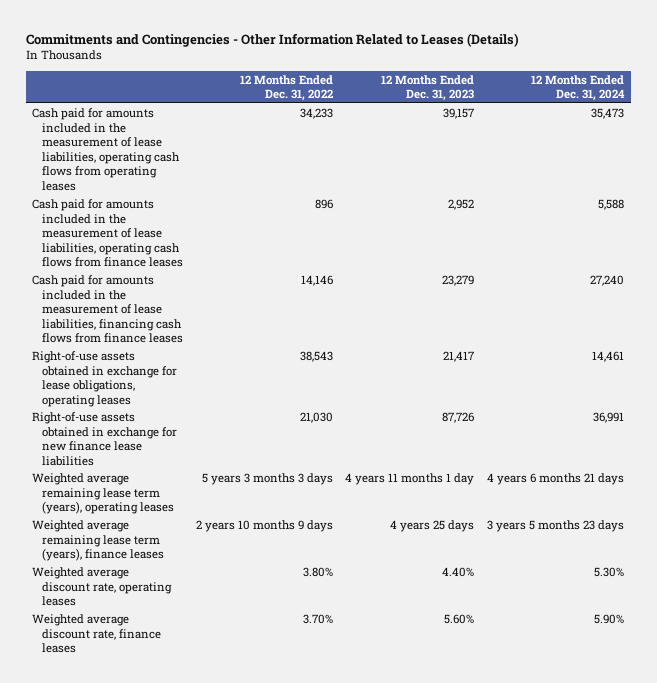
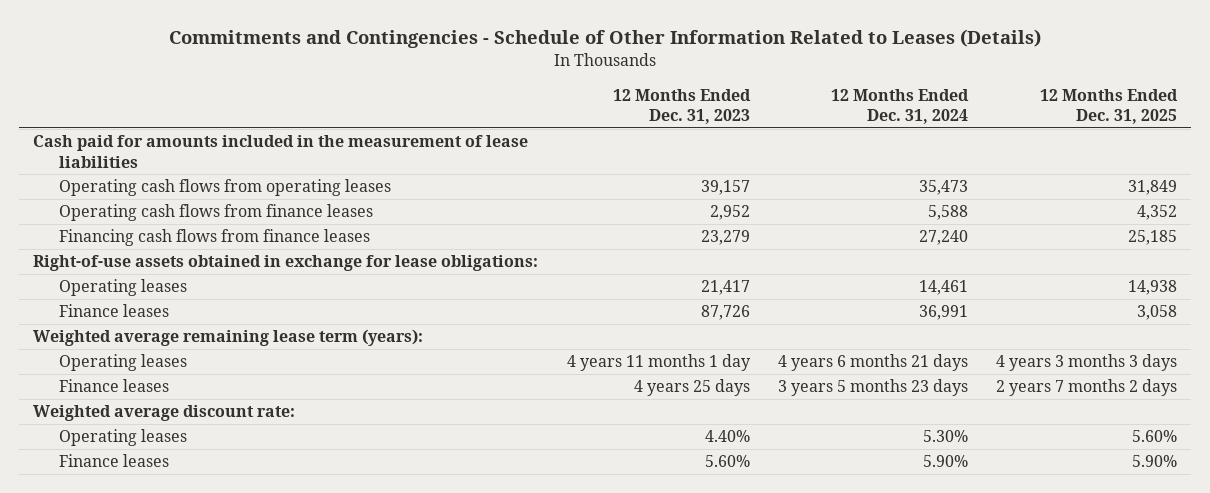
[25,32,519,47] Commitments and Contingencies - Other Information Related to Leases (Details) -> [169,29,1042,49] Commitments and Contingencies - Schedule of Other Information Related to Leases (Details)
[239,74,333,102] 12 Months Ended Dec. 31, 2022 -> none
none -> [1040,88,1179,125] 12 Months Ended Dec. 31, 2025
none -> [33,135,529,168] Cash paid for amounts included in the measurement of lease liabilities
[32,107,180,191] Cash paid for amounts included in the measurement of lease liabilities, operating cash flows from operating leases -> [59,179,392,197] Operating cash flows from operating leases
[32,198,183,268] Cash paid for amounts included in the measurement of lease liabilities, operating cash flows from finance leases -> [59,204,374,222] Operating cash flows from finance leases
[32,274,183,344] Cash paid for amounts included in the measurement of lease liabilities, financing cash flows from finance leases -> [59,229,371,247] Financing cash flows from finance leases
none -> [33,255,539,272] Right-of-use assets obtained in exchange for lease obligations:
[32,350,177,407] Right-of-use assets obtained in exchange for lease obligations, operating leases -> [59,279,188,297] Operating leases
[32,411,177,466] Right-of-use assets obtained in exchange for new finance lease liabilities -> [59,304,170,318] Finance leases
none -> [33,329,424,347] Weighted average remaining lease term (years):
[32,472,174,515] Weighted average remaining lease term (years), operating leases -> [59,354,188,372] Operating leases
[32,519,164,562] Weighted average remaining lease term (years), finance leases -> [59,379,170,393] Finance leases
none -> [33,405,296,422] Weighted average discount rate:
[32,566,172,607] Weighted average discount rate, operating leases -> [59,429,188,447] Operating leases
[32,613,161,654] Weighted average discount rate, finance leases -> [59,454,170,468] Finance leases

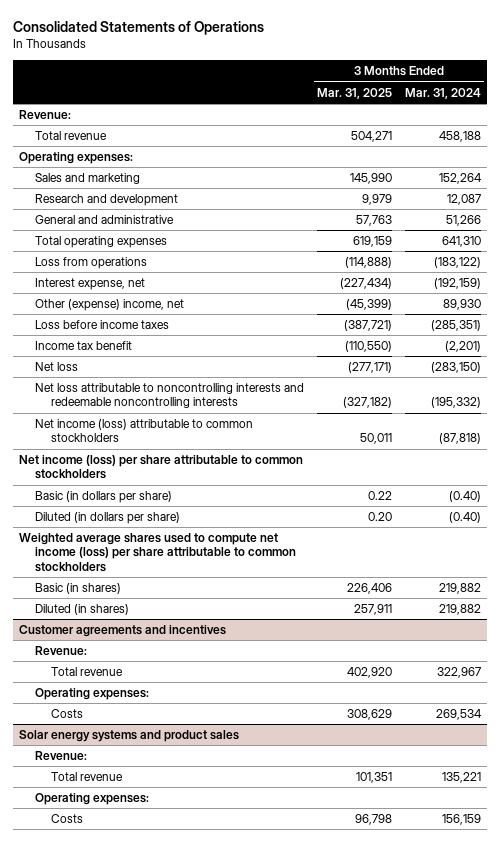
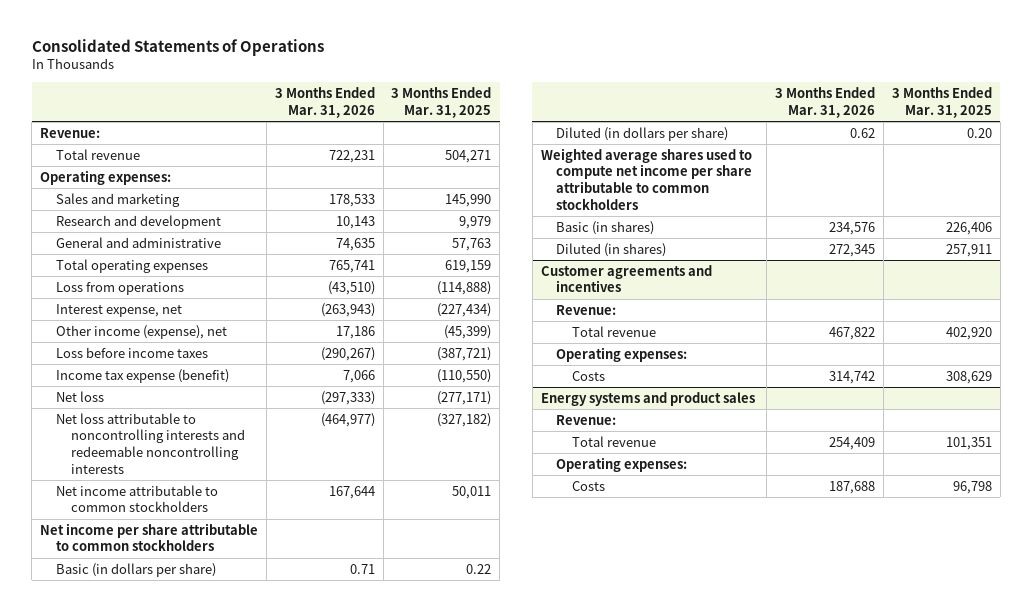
[404,87,481,99] Mar. 31, 2024 -> none
none -> [274,86,375,118] 3 Months Ended Mar. 31, 2026
[35,299,185,312] Other (expense) income, net -> [55,324,227,339] Other income (expense), net
[35,341,133,351] Income tax benefit -> [55,368,229,383] Income tax expense (benefit)
[35,419,254,443] Net income (loss) attributable to common stockholders -> [55,484,218,513] Net income attributable to common stockholders
[19,455,304,480] Net income (loss) per share attributable to common stockholders -> [40,522,259,552] Net income per share attributable to common stockholders
[19,533,297,572] Weighted average shares used to compute net income (loss) per share attributable to common stockholders -> [540,147,753,211] Weighted average shares used to compute net income per share attributable to common stockholders
[19,730,240,743] Solar energy systems and product sales -> [540,391,755,406] Energy systems and product sales

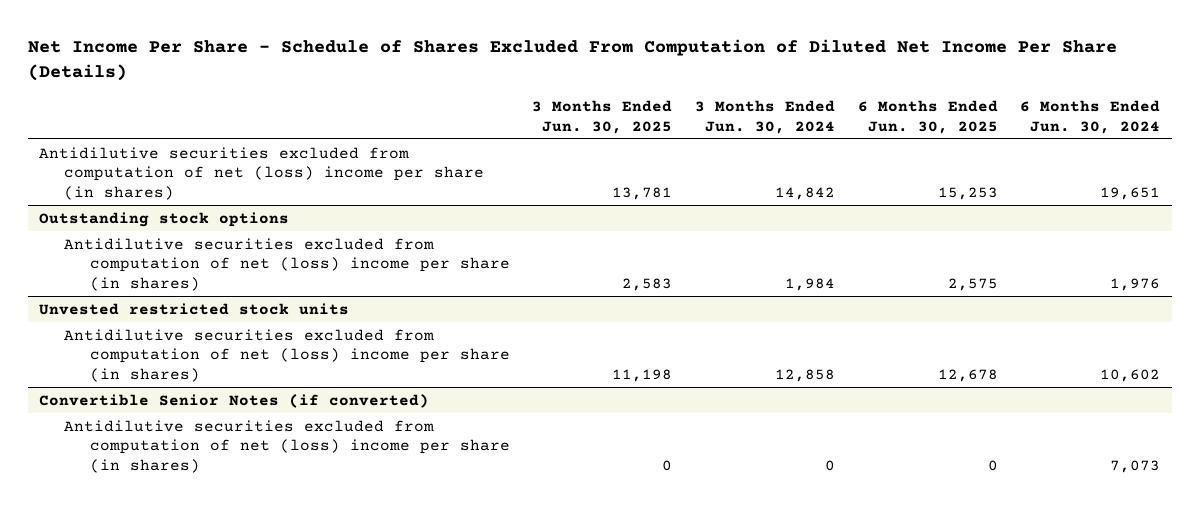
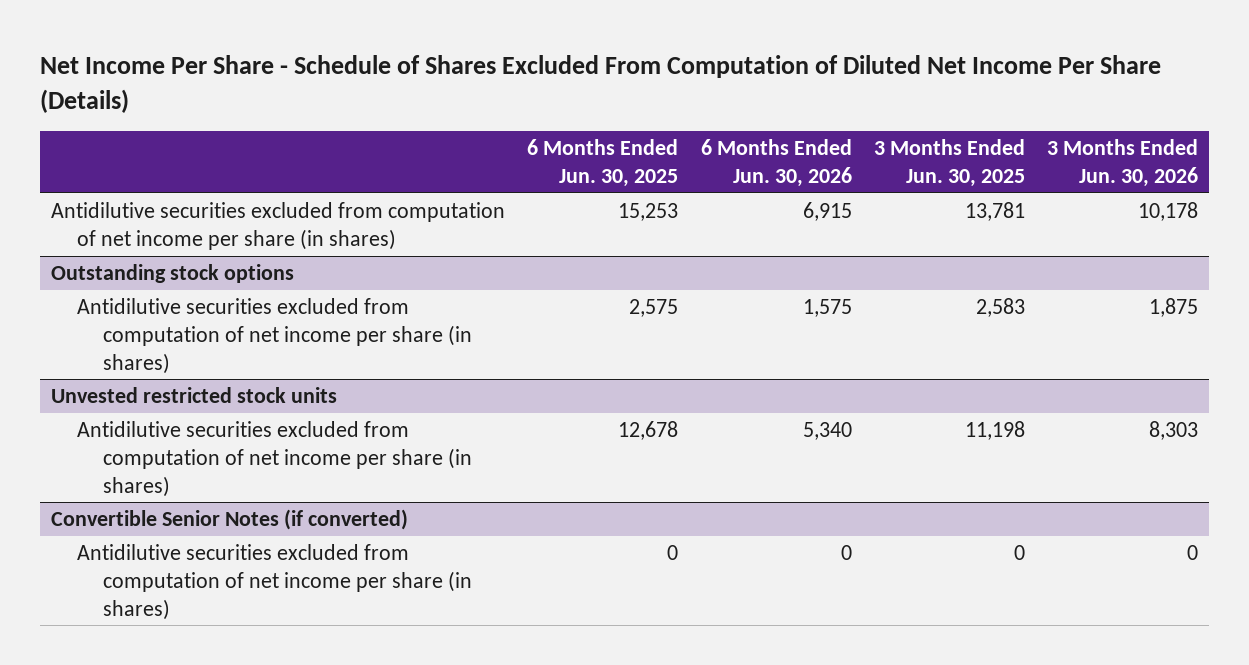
[695,99,836,134] 3 Months Ended Jun. 30, 2024 -> none
[1020,99,1161,134] 6 Months Ended Jun. 30, 2024 -> none
none -> [700,138,852,187] 6 Months Ended Jun. 30, 2026
none -> [1047,138,1199,187] 3 Months Ended Jun. 30, 2026
[38,146,485,200] Antidilutive securities excluded from computation of net (loss) income per share (in shares) -> [51,202,506,250] Antidilutive securities excluded from computation of net income per share (in shares)
[64,237,510,291] Antidilutive securities excluded from computation of net (loss) income per share (in shares) -> [77,298,473,374] Antidilutive securities excluded from computation of net income per share (in shares)
[64,328,510,382] Antidilutive securities excluded from computation of net (loss) income per share (in shares) -> [77,421,473,497] Antidilutive securities excluded from computation of net income per share (in shares)
[64,419,510,473] Antidilutive securities excluded from computation of net (loss) income per share (in shares) -> [77,544,473,620] Antidilutive securities excluded from computation of net income per share (in shares)

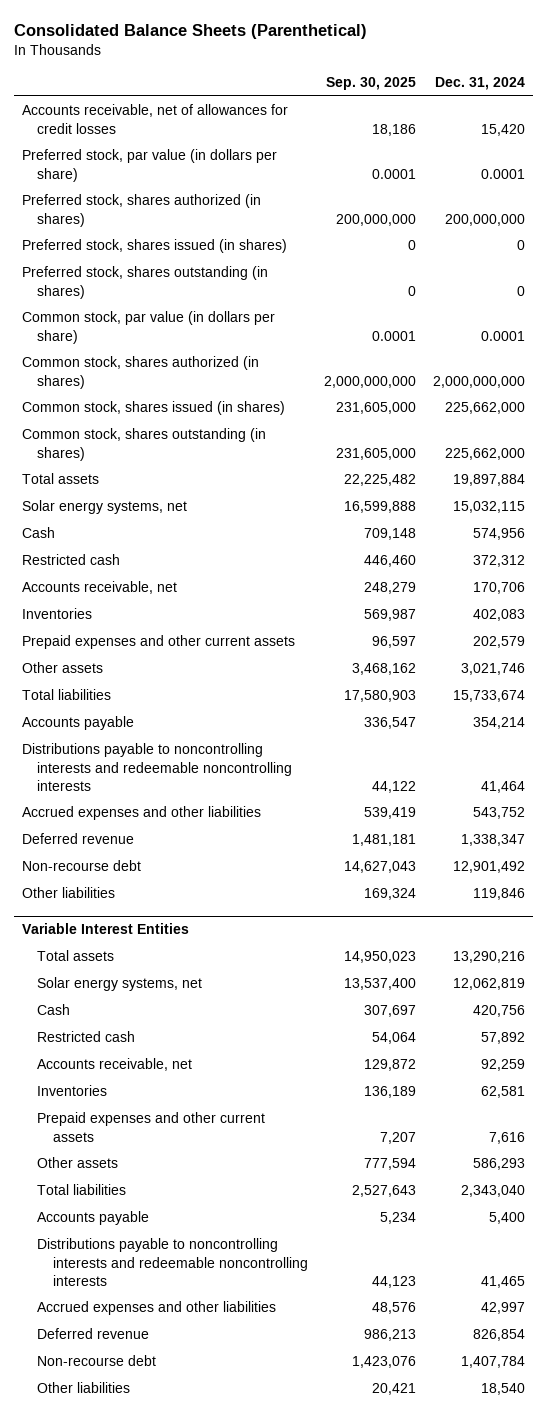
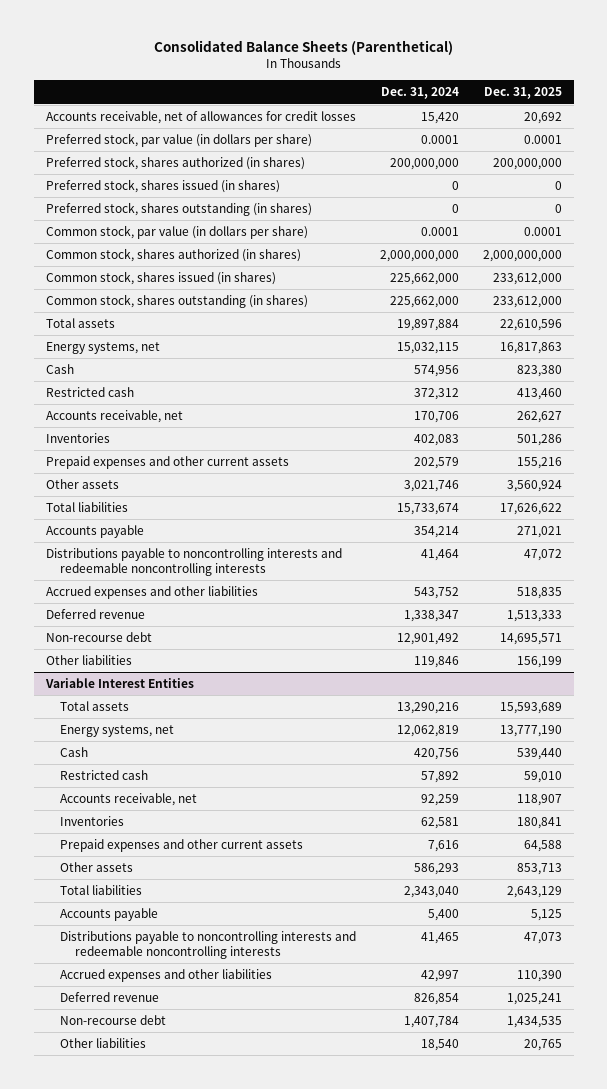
[326,77,417,91] Sep. 30, 2025 -> none
none -> [483,87,562,100] Dec. 31, 2025
[22,500,188,515] Solar energy systems, net -> [45,341,160,354] Energy systems, net
[37,977,203,992] Solar energy systems, net -> [60,724,175,737] Energy systems, net

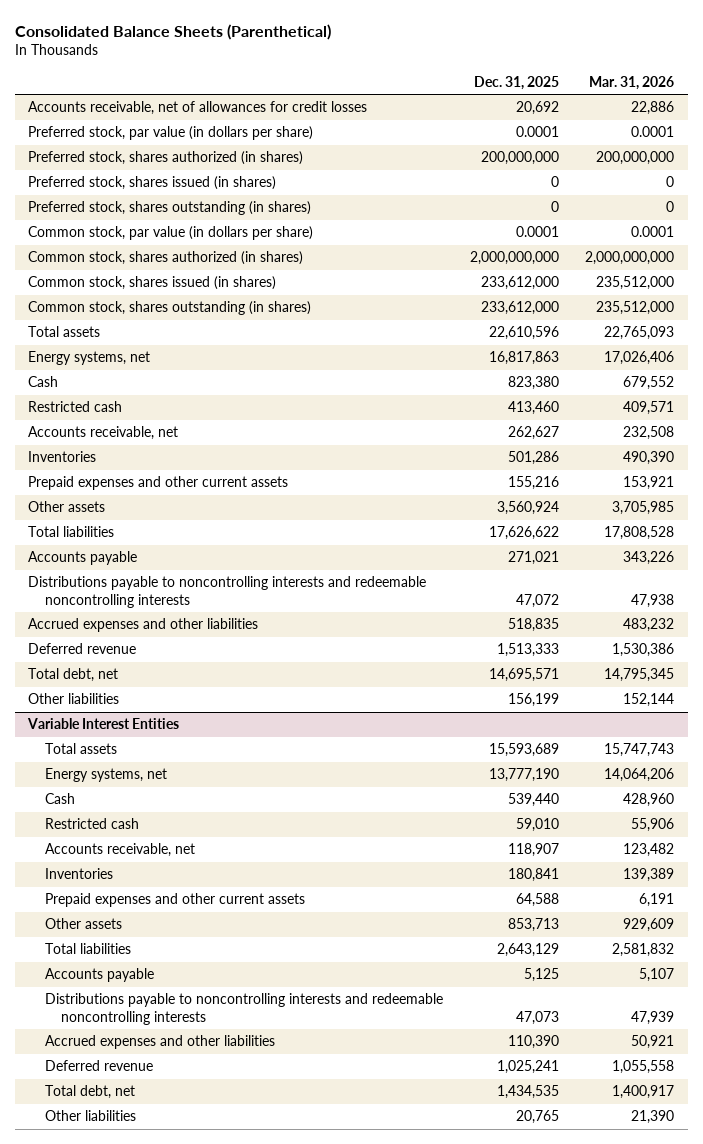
[381,87,460,100] Dec. 31, 2024 -> none
none -> [589,75,675,90] Mar. 31, 2026
[45,631,152,642] Non-recourse debt -> [28,668,119,683] Total debt, net
[60,1014,167,1025] Non-recourse debt -> [44,1085,135,1100] Total debt, net

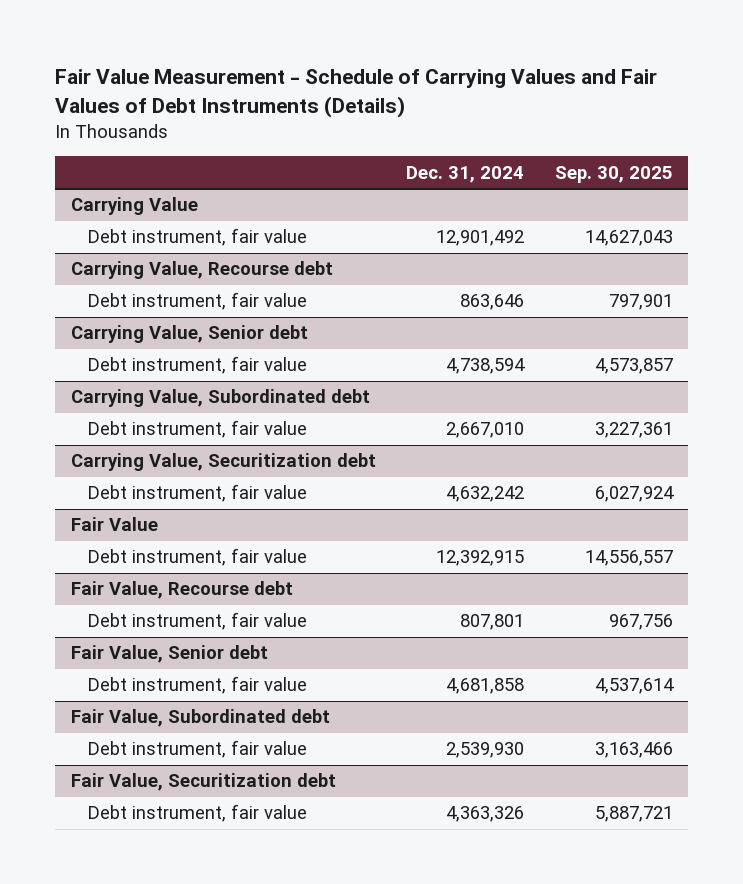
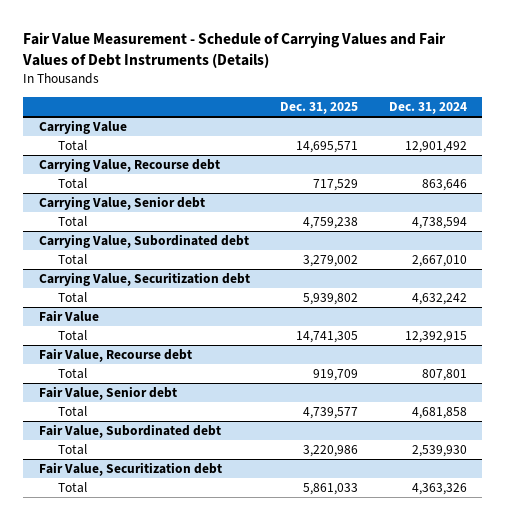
[554,165,673,183] Sep. 30, 2025 -> none
none -> [280,101,359,114] Dec. 31, 2025
[87,228,308,247] Debt instrument, fair value -> [57,140,87,152] Total
[87,292,308,311] Debt instrument, fair value -> [57,178,87,190] Total
[87,356,308,375] Debt instrument, fair value -> [57,216,87,228] Total
[87,420,308,439] Debt instrument, fair value -> [57,254,87,266] Total
[87,484,308,503] Debt instrument, fair value -> [57,292,87,304] Total
[87,548,308,567] Debt instrument, fair value -> [57,330,87,342] Total
[87,612,308,631] Debt instrument, fair value -> [57,368,87,380] Total
[87,676,308,695] Debt instrument, fair value -> [57,406,87,418] Total
[87,740,308,759] Debt instrument, fair value -> [57,444,87,456] Total
[87,804,308,823] Debt instrument, fair value -> [57,482,87,494] Total

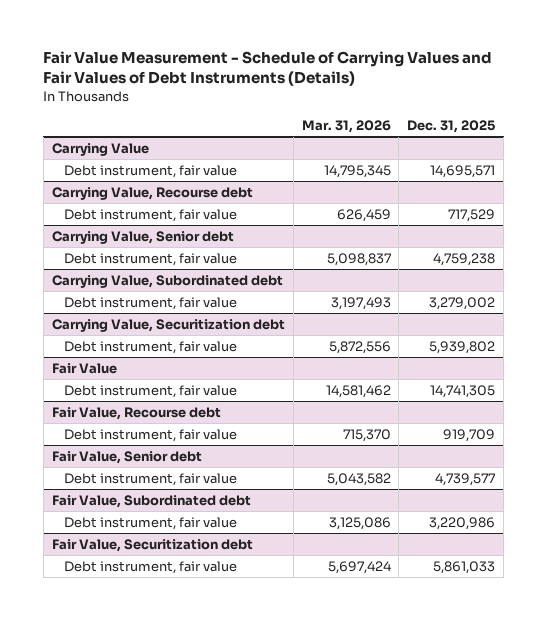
[388,101,467,114] Dec. 31, 2024 -> none
none -> [301,119,391,133] Mar. 31, 2026
[57,140,87,152] Total -> [63,164,237,178] Debt instrument, fair value
[57,178,87,190] Total -> [63,208,237,222] Debt instrument, fair value
[57,216,87,228] Total -> [63,252,237,266] Debt instrument, fair value
[57,254,87,266] Total -> [63,296,237,310] Debt instrument, fair value
[57,292,87,304] Total -> [63,340,237,354] Debt instrument, fair value
[57,330,87,342] Total -> [63,384,237,398] Debt instrument, fair value
[57,368,87,380] Total -> [63,428,237,442] Debt instrument, fair value
[57,406,87,418] Total -> [63,472,237,486] Debt instrument, fair value
[57,444,87,456] Total -> [63,516,237,530] Debt instrument, fair value
[57,482,87,494] Total -> [63,560,237,574] Debt instrument, fair value

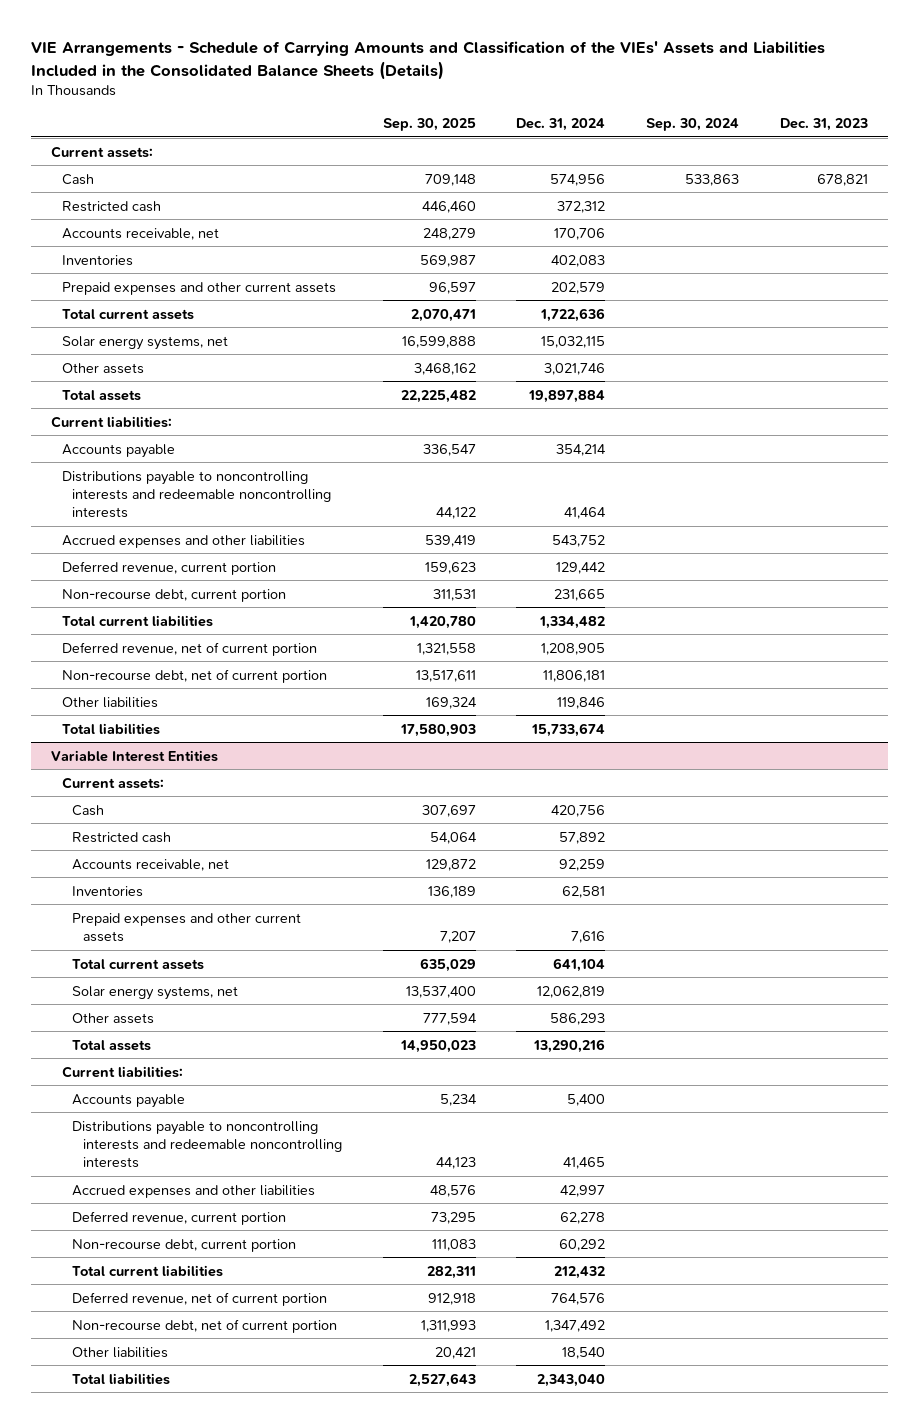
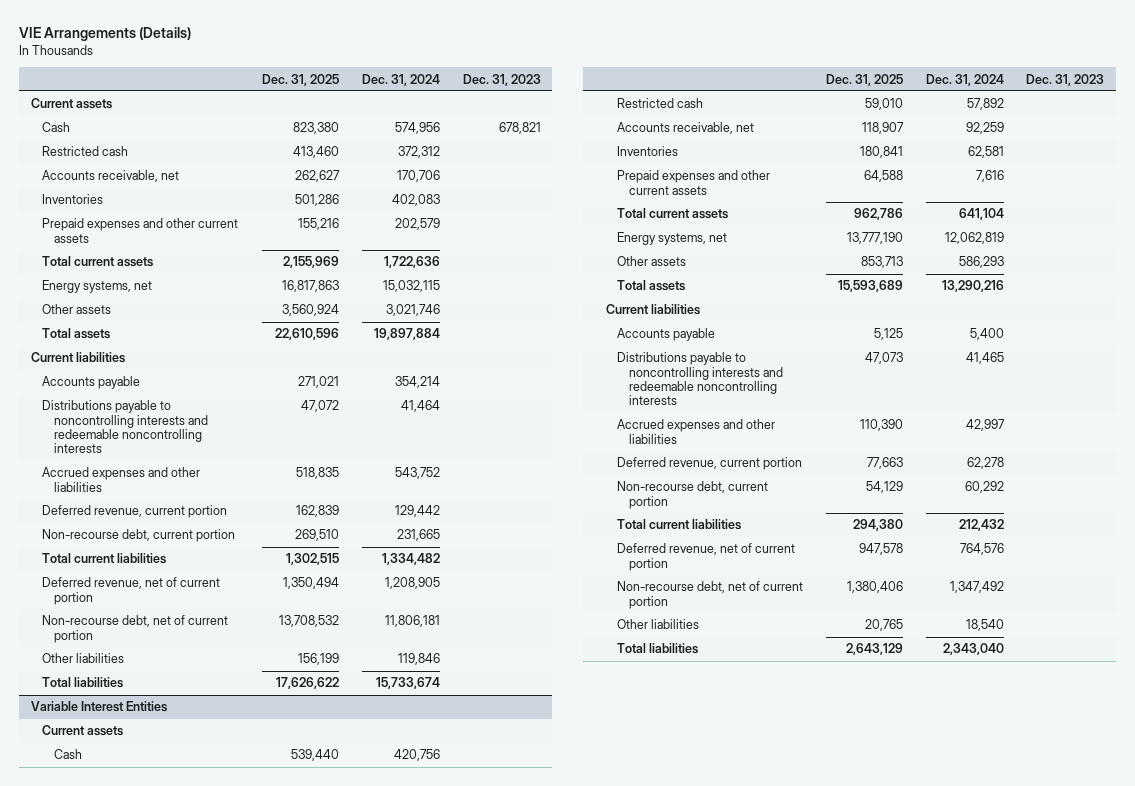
[31,41,826,80] VIE Arrangements - Schedule of Carrying Amounts and Classification of the VIEs' Assets and Liabilities Included in the Consolidated Balance Sheets (Details) -> [19,27,192,42] VIE Arrangements (Details)
[382,117,476,131] Sep. 30, 2025 -> none
[645,117,739,131] Sep. 30, 2024 -> none
none -> [262,73,340,86] Dec. 31, 2025
[51,145,154,158] Current assets: -> [30,98,112,110] Current assets
[61,335,228,350] Solar energy systems, net -> [42,280,153,294] Energy systems, net
[51,415,173,428] Current liabilities: -> [30,352,125,364] Current liabilities
[61,776,164,789] Current assets: -> [42,725,124,737] Current assets
[72,985,239,1000] Solar energy systems, net -> [617,232,728,246] Energy systems, net
[61,1065,183,1078] Current liabilities: -> [605,304,700,316] Current liabilities

